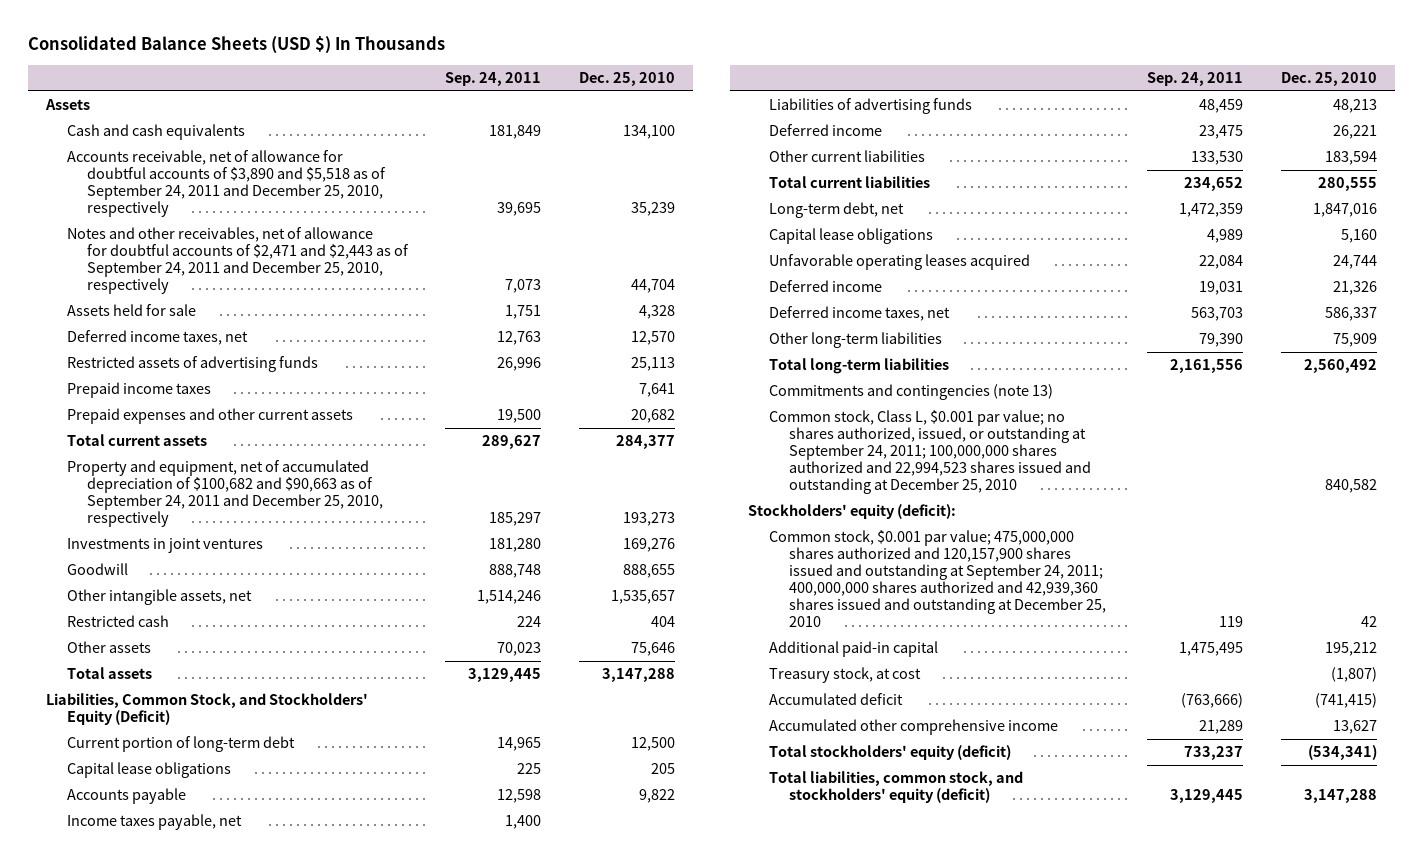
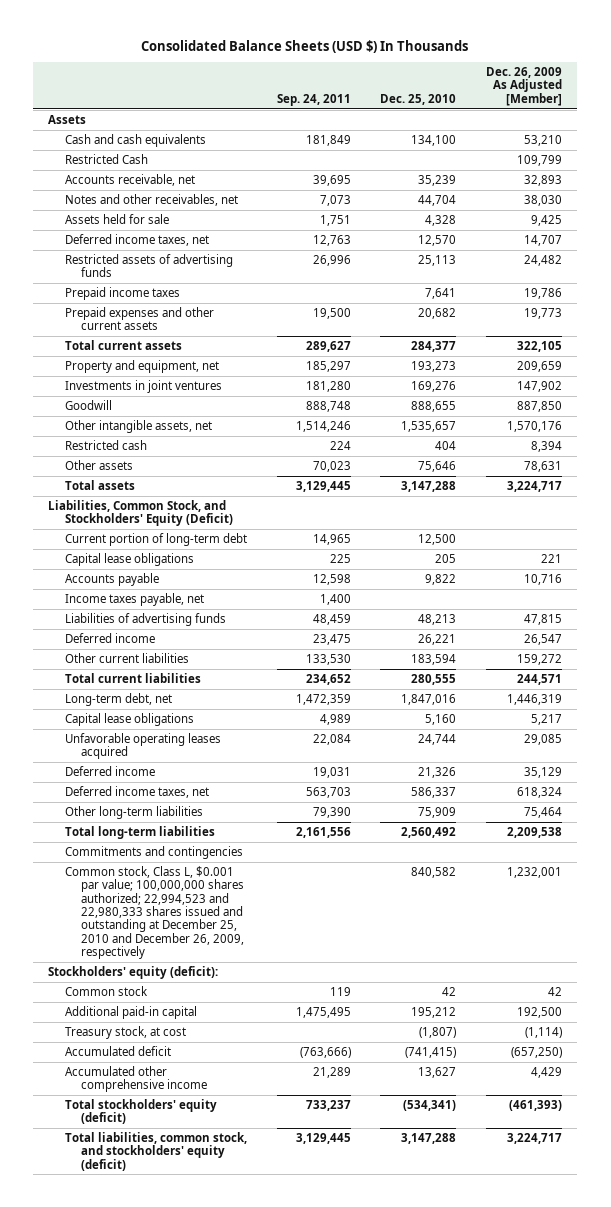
none -> [486,67,563,106] Dec. 26, 2009 As Adjusted [Member]
none -> [64,153,148,164] Restricted Cash
[66,150,386,218] Accounts receivable, net of allowance for doubtful accounts of $3,890 and $5,518 as of September 24, 2011 and December 25, 2010, respectively -> [64,173,195,186] Accounts receivable, net
[66,227,409,295] Notes and other receivables, net of allowance for doubtful accounts of $2,471 and $2,443 as of September 24, 2011 and December 25, 2010, respectively -> [64,193,238,206] Notes and other receivables, net
[66,460,383,528] Property and equipment, net of accumulated depreciation of $100,682 and $90,663 as of September 24, 2011 and December 25, 2010, respectively -> [64,359,219,373] Property and equipment, net
[768,384,1053,401] Commitments and contingencies (note 13) -> [64,845,243,859] Commitments and contingencies
[768,410,1091,495] Common stock, Class L, $0.001 par value; no shares authorized, issued, or outstanding at September 24, 2011; 100,000,000 shares authorized and 22,994,523 shares issued and outstanding at December 25, 2010 -> [64,865,244,960] Common stock, Class L, $0.001 par value; 100,000,000 shares authorized; 22,994,523 and 22,980,333 shares issued and outstanding at December 25, 2010 and December 26, 2009, respectively
[768,530,1106,628] Common stock, $0.001 par value; 475,000,000 shares authorized and 120,157,900 shares issued and outstanding at September 24, 2011; 400,000,000 shares authorized and 42,939,360 shares issued and outstanding at December 25, 2010 -> [64,985,148,996] Common stock

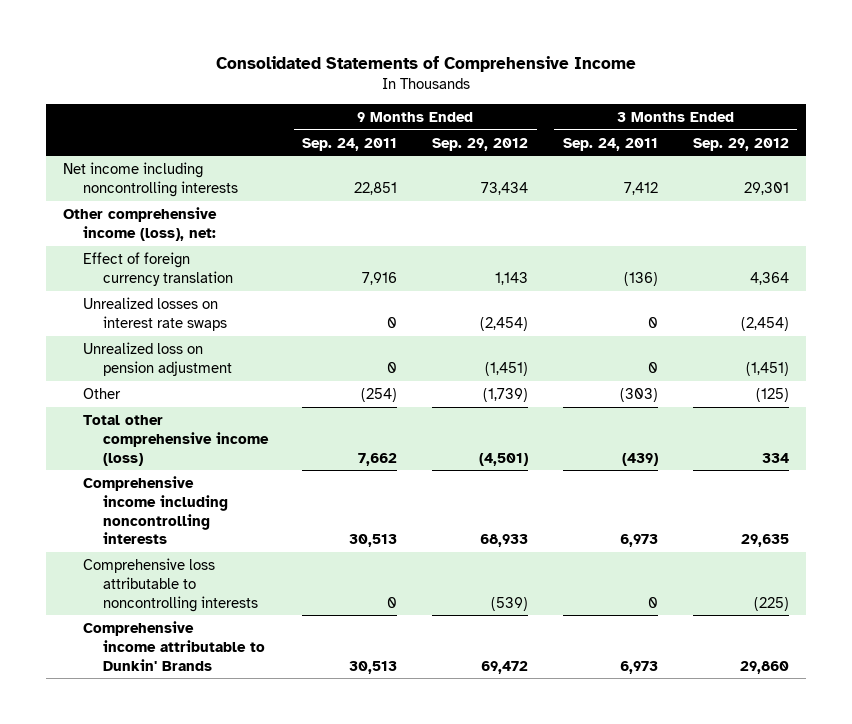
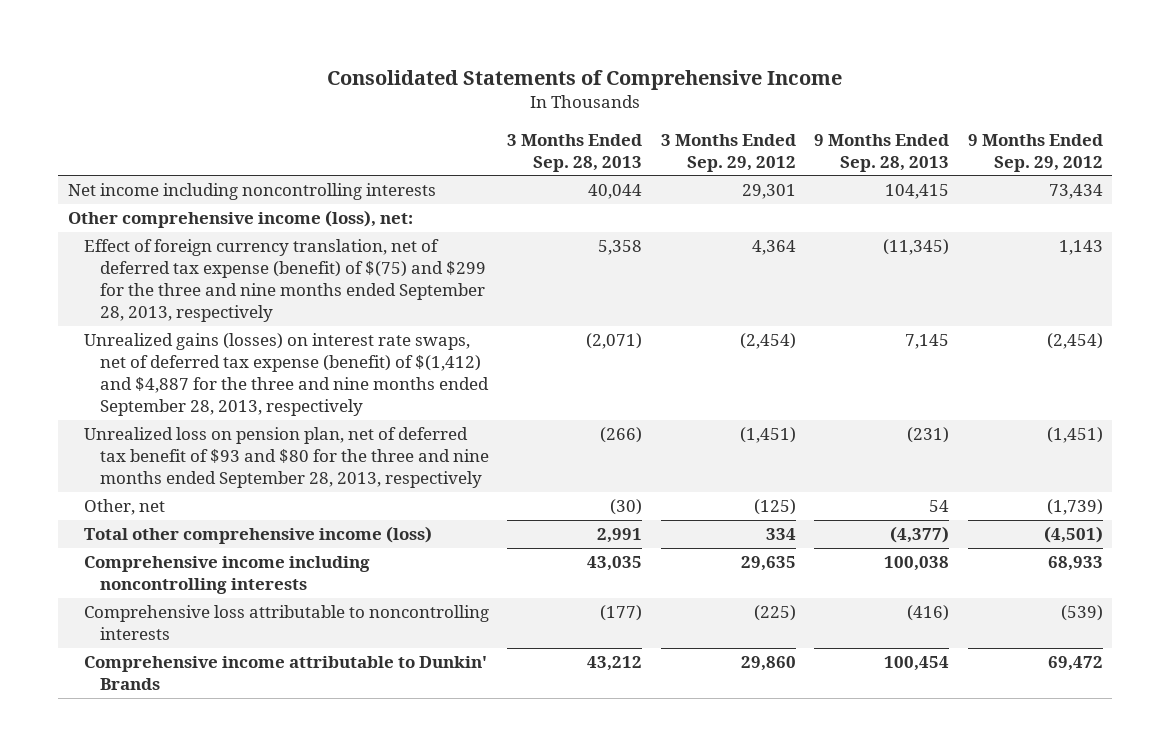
[302,137,398,151] Sep. 24, 2011 -> none
[562,137,658,151] Sep. 24, 2011 -> none
none -> [507,133,643,172] 3 Months Ended Sep. 28, 2013
none -> [814,133,950,172] 9 Months Ended Sep. 28, 2013
[83,251,233,286] Effect of foreign currency translation -> [83,239,486,323] Effect of foreign currency translation, net of deferred tax expense (benefit) of $(75) and $299 for the three and nine months ended September 28, 2013, respectively
[83,296,227,331] Unrealized losses on interest rate swaps -> [83,333,489,417] Unrealized gains (losses) on interest rate swaps, net of deferred tax expense (benefit) of $(1,412) and $4,887 for the three and nine months ended September 28, 2013, respectively
[83,341,232,376] Unrealized loss on pension adjustment -> [83,427,489,489] Unrealized loss on pension plan, net of deferred tax benefit of $93 and $80 for the three and nine months ended September 28, 2013, respectively
[83,387,122,399] Other -> [83,499,165,516] Other, net

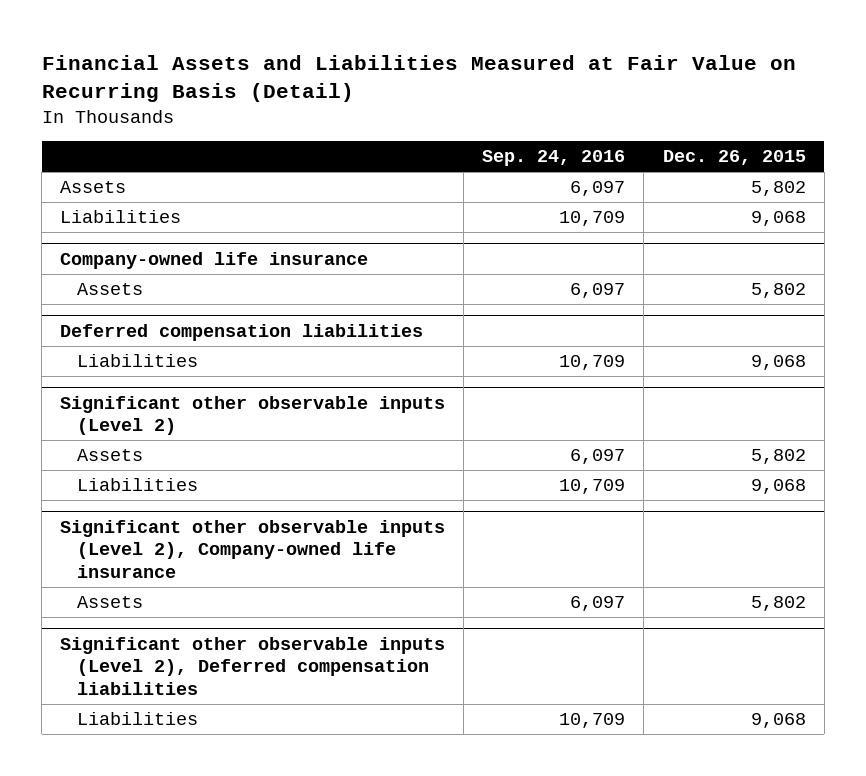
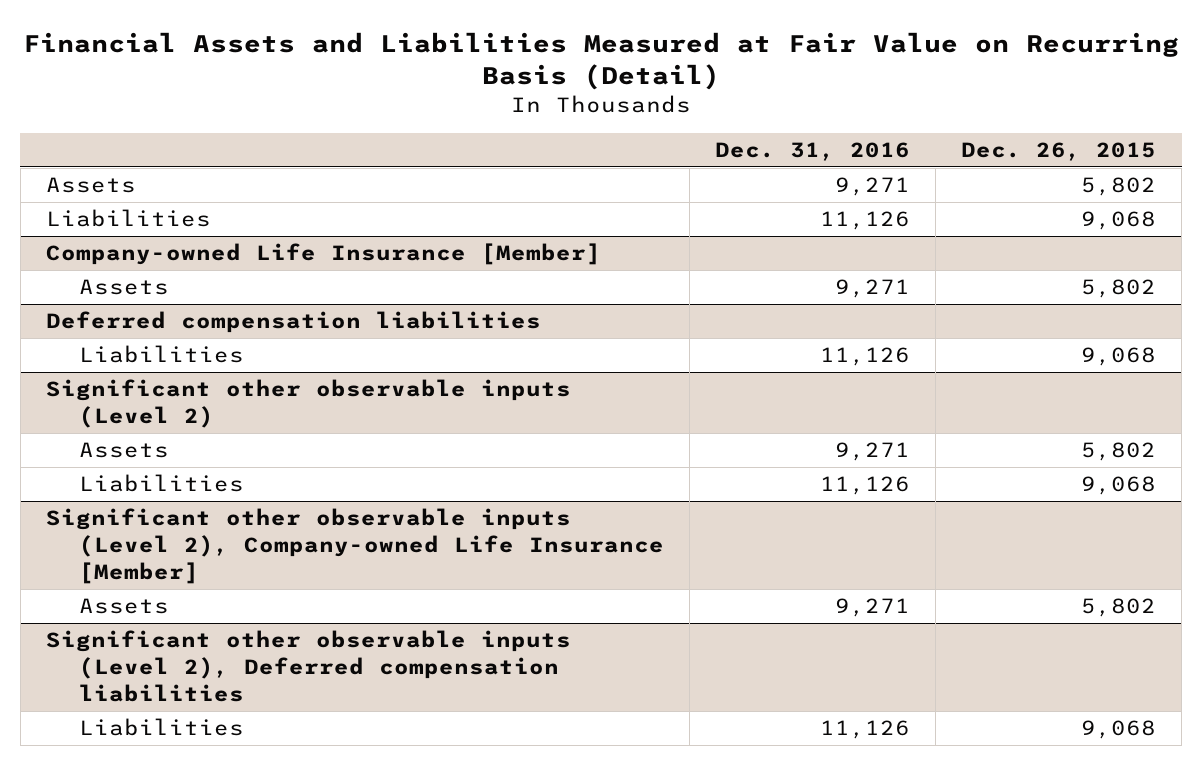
[482,150,626,167] Sep. 24, 2016 -> none
none -> [714,142,910,162] Dec. 31, 2016
[60,251,369,269] Company-owned life insurance -> [45,243,601,266] Company-owned Life Insurance [Member]
[60,519,446,579] Significant other observable inputs (Level 2), Company-owned life insurance -> [45,508,664,584] Significant other observable inputs (Level 2), Company-owned Life Insurance [Member]

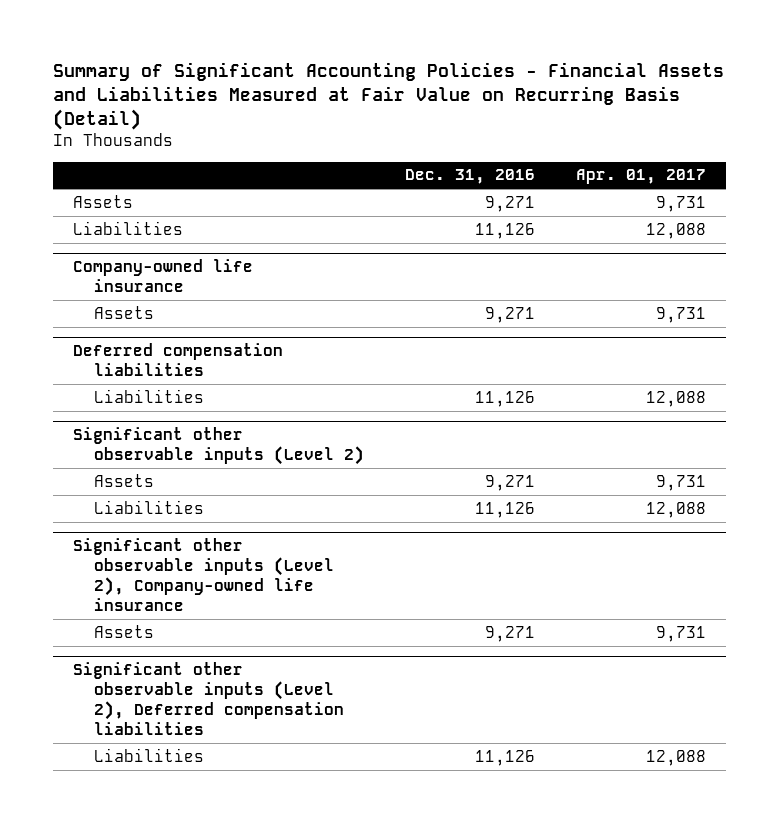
[22,32,1179,91] Financial Assets and Liabilities Measured at Fair Value on Recurring Basis (Detail) -> [53,62,725,131] Summary of Significant Accounting Policies - Financial Assets and Liabilities Measured at Fair Value on Recurring Basis (Detail)
[961,142,1157,162] Dec. 26, 2015 -> none
none -> [575,169,706,185] Apr. 01, 2017
[45,243,601,266] Company-owned Life Insurance [Member] -> [73,258,254,292] Company-owned life insurance
[45,508,664,584] Significant other observable inputs (Level 2), Company-owned Life Insurance [Member] -> [73,537,334,612] Significant other observable inputs (Level 2), Company-owned life insurance

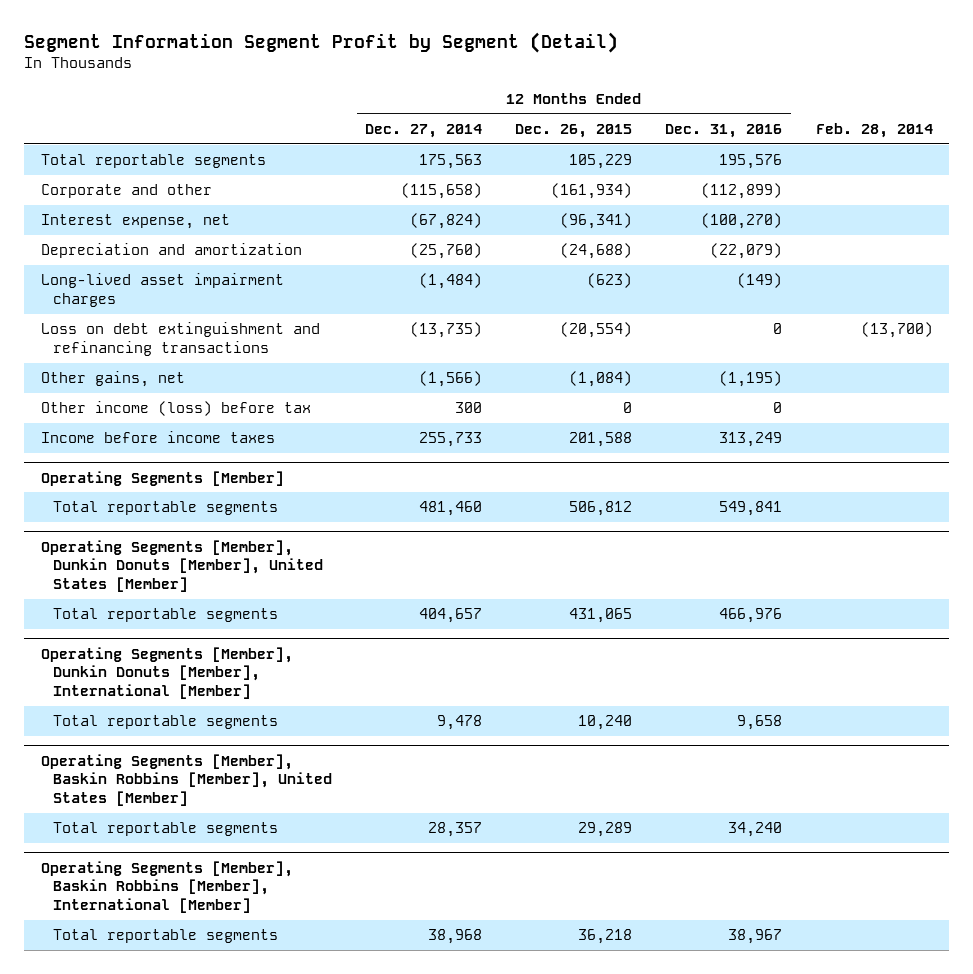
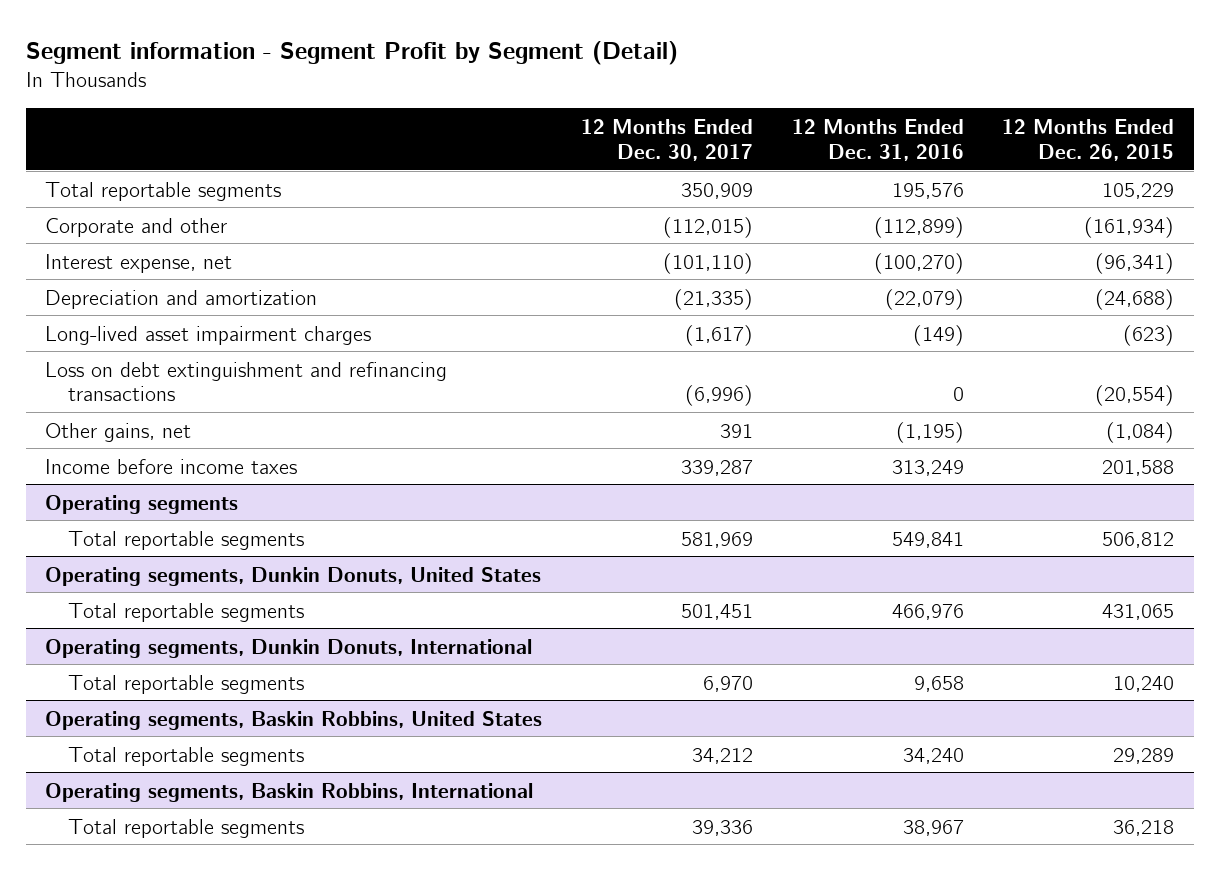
[24,31,619,53] Segment Information Segment Profit by Segment (Detail) -> [26,40,679,65] Segment information - Segment Profit by Segment (Detail)
[365,124,483,139] Dec. 27, 2014 -> none
[815,123,933,139] Feb. 28, 2014 -> none
none -> [581,118,754,161] 12 Months Ended Dec. 30, 2017
[40,401,311,417] Other income (loss) before tax -> none
[40,470,284,486] Operating Segments [Member] -> [45,494,239,514] Operating segments
[40,539,323,592] Operating Segments [Member], Dunkin Donuts [Member], United States [Member] -> [45,566,542,586] Operating segments, Dunkin Donuts, United States
[40,646,293,699] Operating Segments [Member], Dunkin Donuts [Member], International [Member] -> [45,638,533,658] Operating segments, Dunkin Donuts, International
[40,753,332,806] Operating Segments [Member], Baskin Robbins [Member], United States [Member] -> [45,710,543,730] Operating segments, Baskin Robbins, United States
[40,860,293,913] Operating Segments [Member], Baskin Robbins [Member], International [Member] -> [45,782,534,802] Operating segments, Baskin Robbins, International

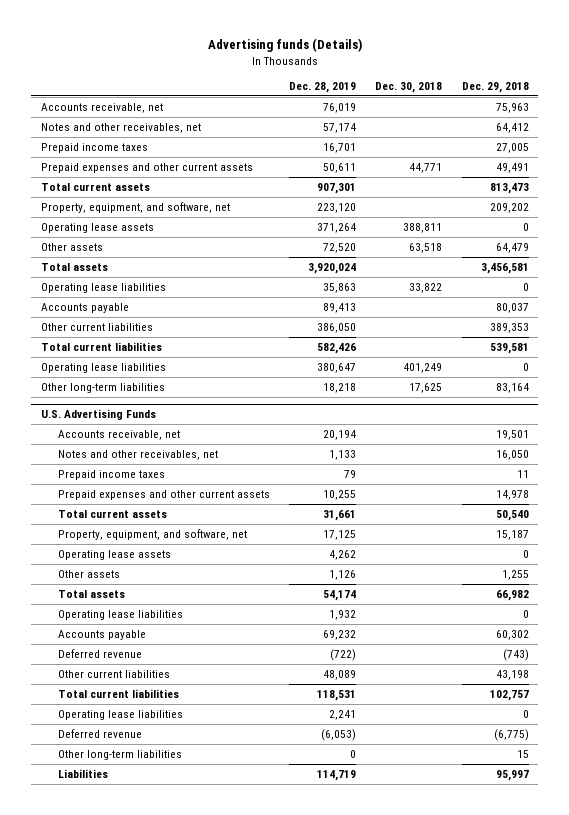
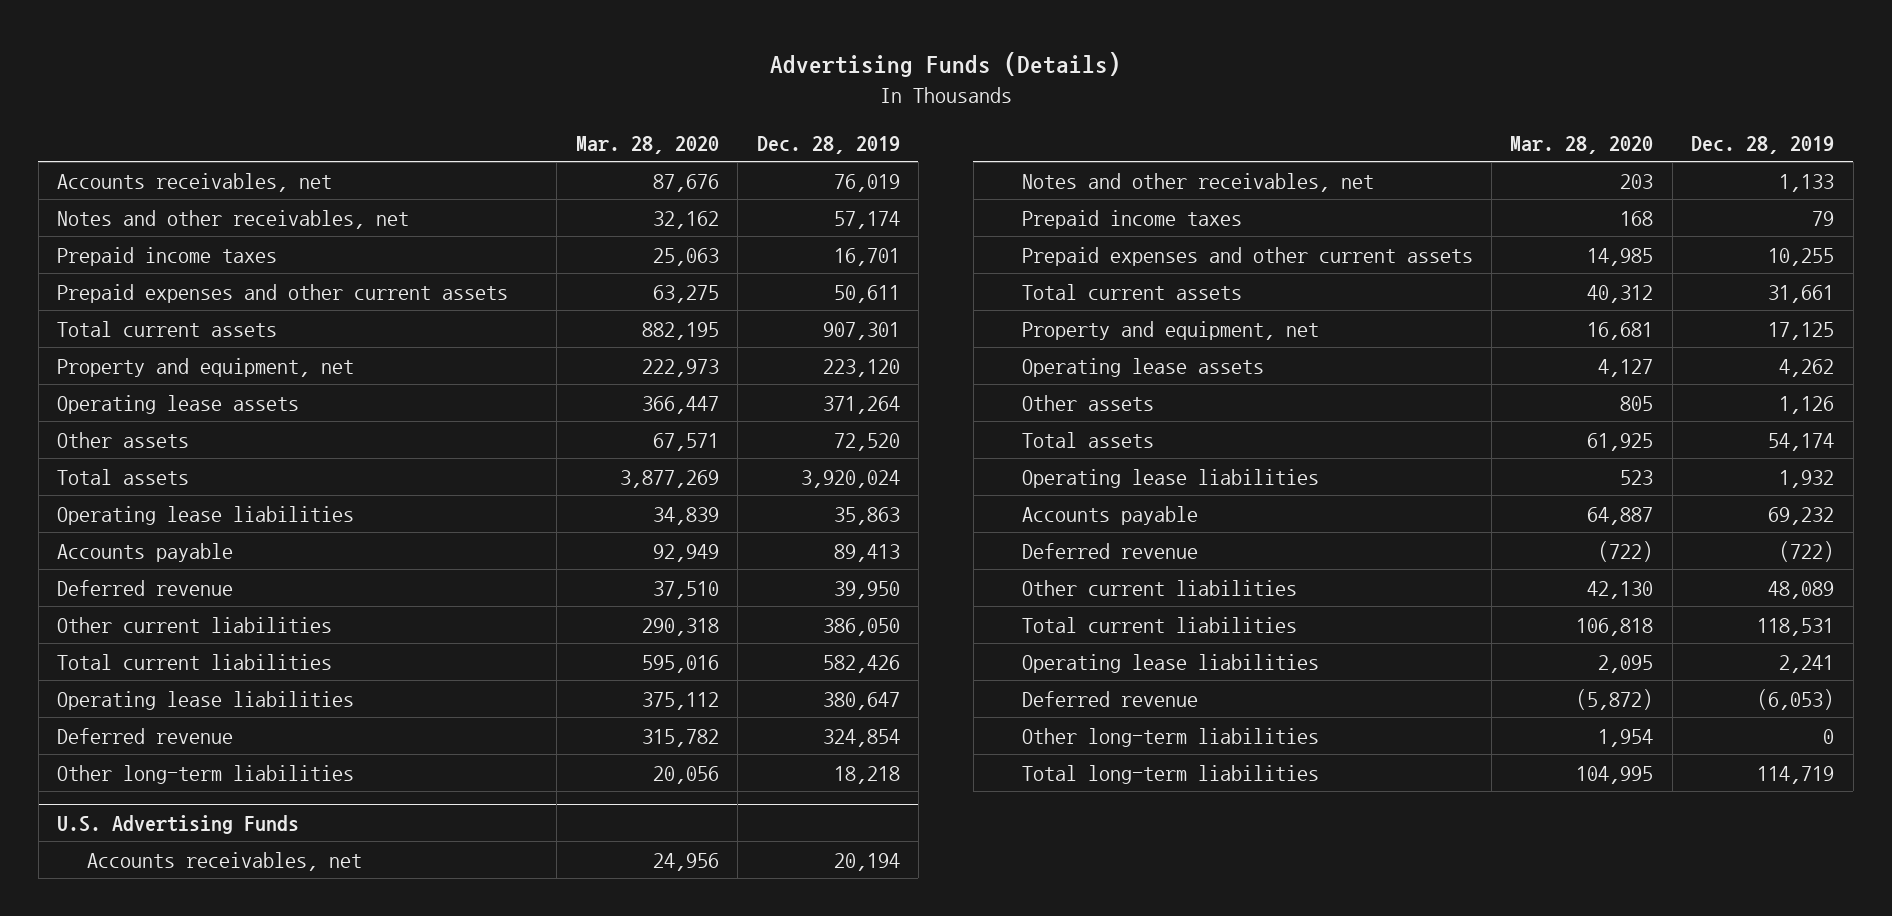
[207,38,362,53] Advertising funds (Details) -> [769,52,1121,78] Advertising Funds (Details)
[375,81,443,93] Dec. 30, 2018 -> none
[461,81,529,93] Dec. 29, 2018 -> none
none -> [575,135,719,154] Mar. 28, 2020
[40,102,163,113] Accounts receivable, net -> [57,172,333,192] Accounts receivables, net
[40,201,230,213] Property, equipment, and software, net -> [57,357,355,377] Property and equipment, net
none -> [57,579,234,596] Deferred revenue
none -> [57,727,234,744] Deferred revenue
[58,429,181,440] Accounts receivable, net -> [86,851,362,871] Accounts receivables, net
[58,528,248,540] Property, equipment, and software, net -> [1021,320,1319,340] Property and equipment, net
[58,768,109,778] Liabilities -> [1021,764,1319,784] Total long-term liabilities

